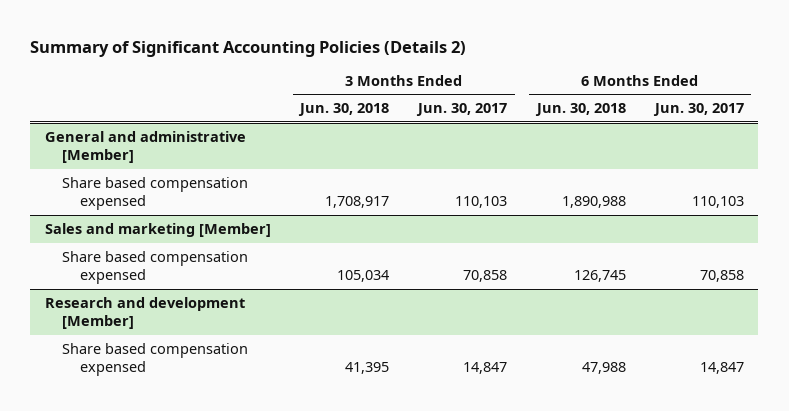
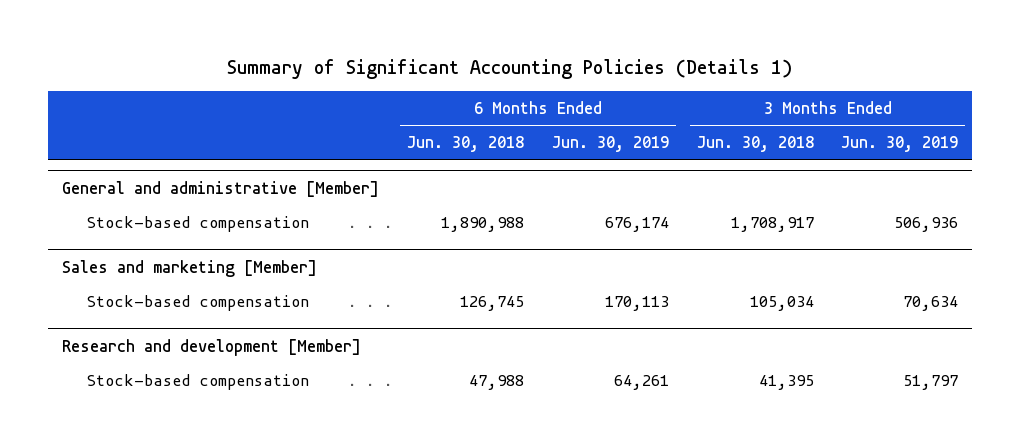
[30,40,467,57] Summary of Significant Accounting Policies (Details 2) -> [227,59,793,80] Summary of Significant Accounting Policies (Details 1)
[416,103,508,117] Jun. 30, 2017 -> none
[652,103,744,117] Jun. 30, 2017 -> none
none -> [551,135,669,152] Jun. 30, 2019
none -> [841,135,959,152] Jun. 30, 2019
[62,176,249,211] Share based compensation expensed -> [86,215,310,232] Stock-based compensation
[62,250,249,285] Share based compensation expensed -> [86,294,310,311] Stock-based compensation
[62,342,249,377] Share based compensation expensed -> [86,373,310,390] Stock-based compensation

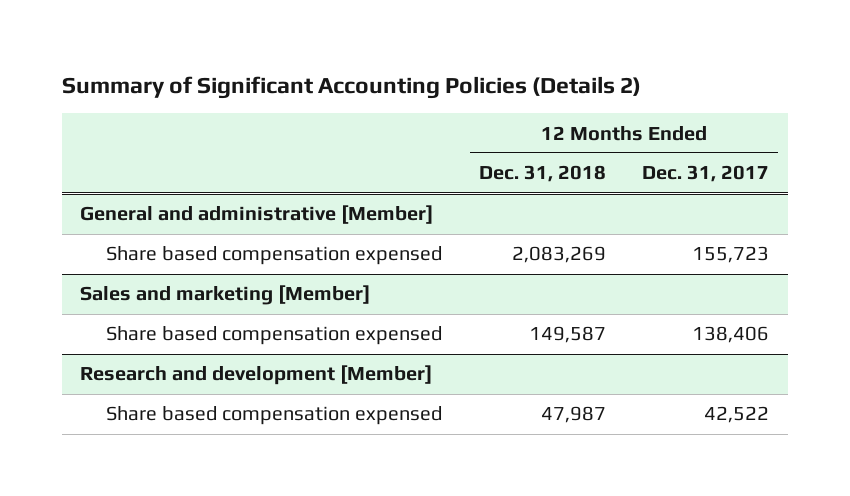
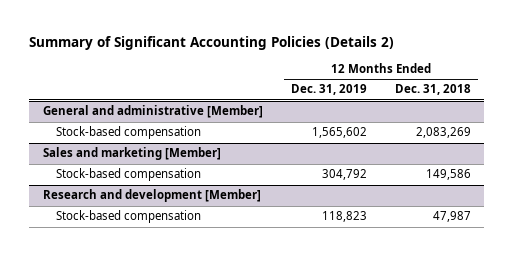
[642,165,770,183] Dec. 31, 2017 -> none
none -> [290,84,367,96] Dec. 31, 2019
[106,246,443,266] Share based compensation expensed -> [56,126,202,140] Stock-based compensation
[106,326,443,346] Share based compensation expensed -> [56,168,202,182] Stock-based compensation
[528,326,606,344] 149,587 -> [425,169,471,181] 149,586
[106,406,443,426] Share based compensation expensed -> [56,210,202,224] Stock-based compensation

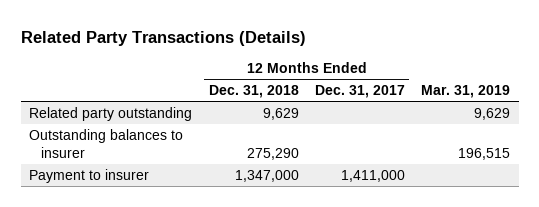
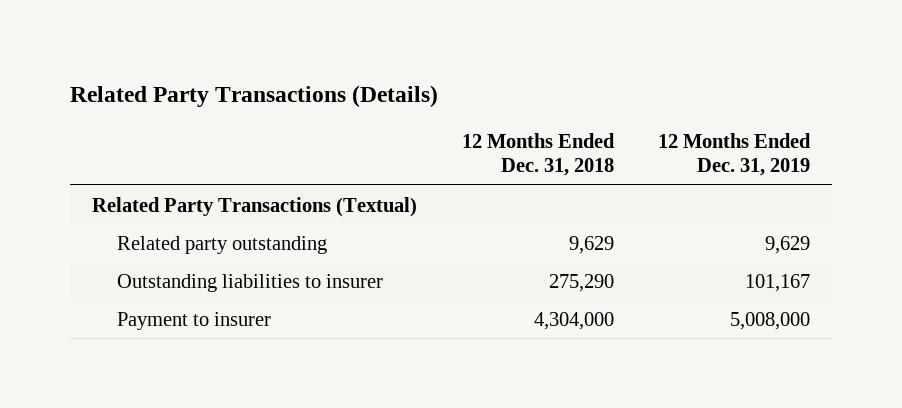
[314,85,405,99] Dec. 31, 2017 -> none
[421,85,511,99] Mar. 31, 2019 -> none
none -> [657,133,811,177] 12 Months Ended Dec. 31, 2019
none -> [92,196,418,217] Related Party Transactions (Textual)
[29,128,184,158] Outstanding balances to insurer -> [117,273,384,292] Outstanding liabilities to insurer
[234,169,299,182] 1,347,000 -> [533,311,614,330] 4,304,000

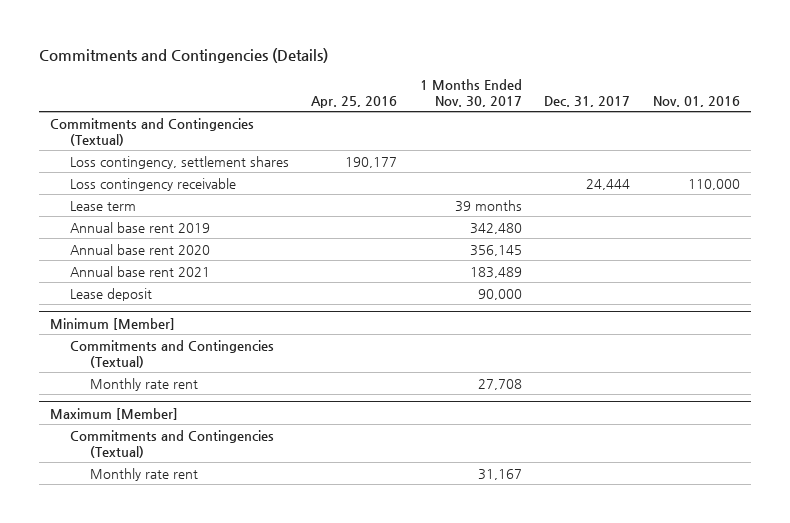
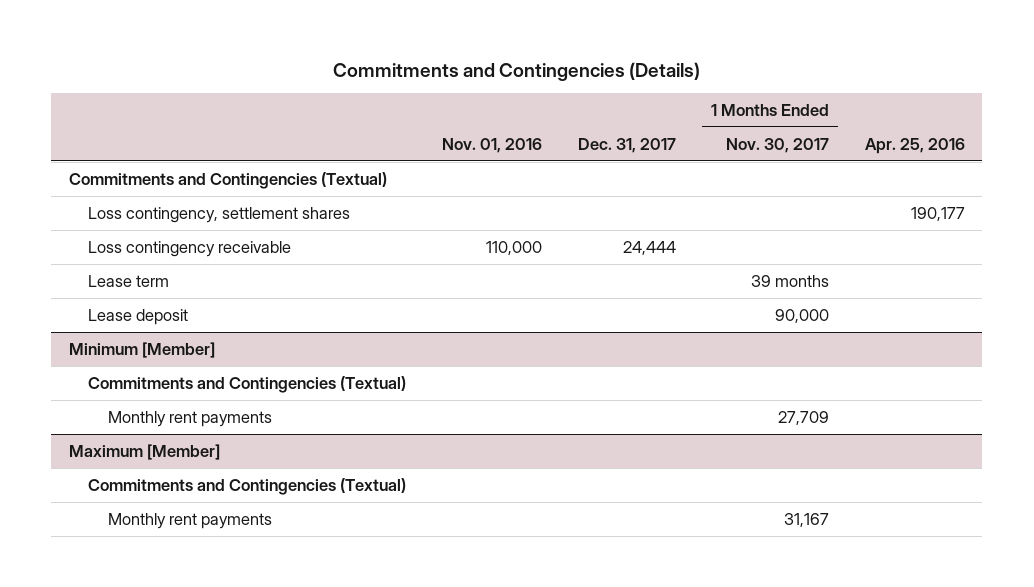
[70,221,211,233] Annual base rent 2019 -> none
[70,243,211,255] Annual base rent 2020 -> none
[70,265,211,277] Annual base rent 2021 -> none
[89,377,198,391] Monthly rate rent -> [107,410,272,427] Monthly rent payments
[477,378,522,390] 27,708 -> [778,410,830,425] 27,709
[89,467,198,481] Monthly rate rent -> [107,512,272,529] Monthly rent payments

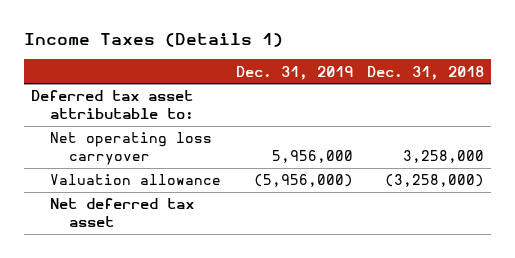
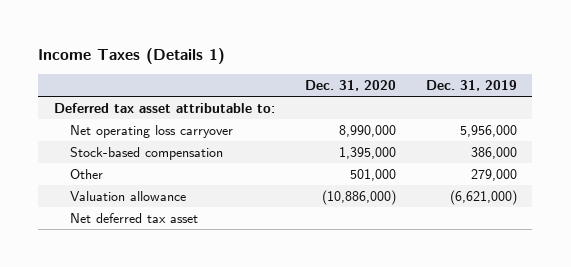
[367,65,485,80] Dec. 31, 2018 -> none
none -> [304,80,396,92] Dec. 31, 2020
none -> [70,147,224,161] Stock-based compensation
none -> [70,169,104,180] Other
[253,174,353,188] (5,956,000) -> [450,190,518,206] (6,621,000)

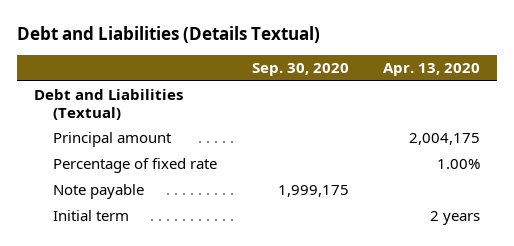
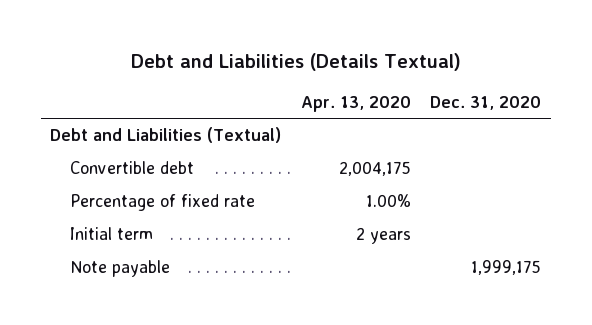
[251,63,349,77] Sep. 30, 2020 -> none
none -> [430,95,542,110] Dec. 31, 2020
[53,132,173,148] Principal amount -> [69,161,194,175] Convertible debt
[53,184,145,200] Note payable -> [69,260,170,278] Note payable

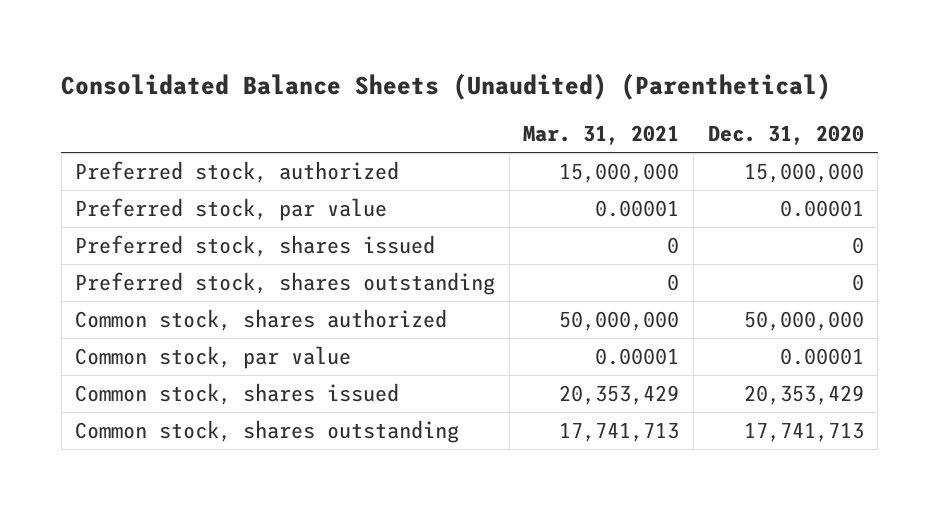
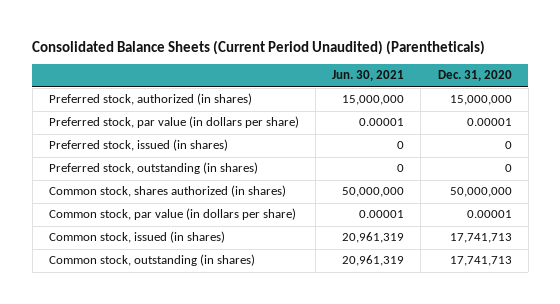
[61,73,832,101] Consolidated Balance Sheets (Unaudited) (Parenthetical) -> [32,39,486,55] Consolidated Balance Sheets (Current Period Unaudited) (Parentheticals)
[523,125,680,146] Mar. 31, 2021 -> none
none -> [332,70,405,82] Jun. 30, 2021
[75,160,400,183] Preferred stock, authorized -> [48,93,252,106] Preferred stock, authorized (in shares)
[75,197,388,221] Preferred stock, par value -> [48,116,299,129] Preferred stock, par value (in dollars per share)
[75,234,436,257] Preferred stock, shares issued -> [48,139,228,152] Preferred stock, issued (in shares)
[75,271,496,295] Preferred stock, shares outstanding -> [48,162,258,175] Preferred stock, outstanding (in shares)
[75,308,448,331] Common stock, shares authorized -> [48,185,286,198] Common stock, shares authorized (in shares)
[75,345,352,369] Common stock, par value -> [48,208,296,221] Common stock, par value (in dollars per share)
[75,382,400,405] Common stock, shares issued -> [48,231,225,244] Common stock, issued (in shares)
[743,384,864,405] 20,353,429 -> [449,233,512,244] 17,741,713
[75,419,460,443] Common stock, shares outstanding -> [48,254,255,267] Common stock, outstanding (in shares)

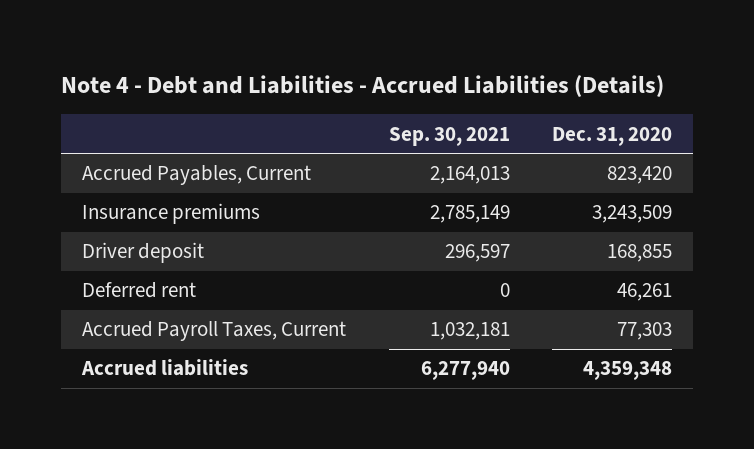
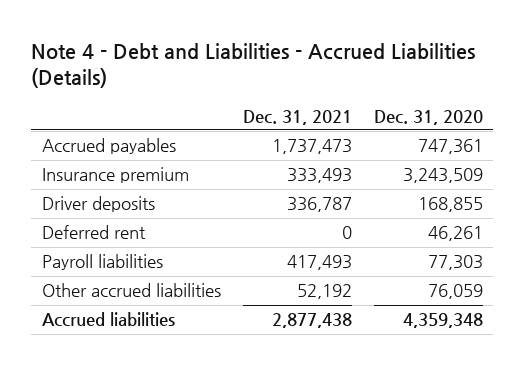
[388,126,510,146] Sep. 30, 2021 -> none
none -> [242,109,352,125] Dec. 31, 2021
[82,165,312,186] Accrued Payables, Current -> [42,138,177,155] Accrued payables
[607,166,673,185] 823,420 -> [417,139,483,155] 747,361
[82,203,261,225] Insurance premiums -> [42,167,190,184] Insurance premium
[82,242,205,264] Driver deposit -> [42,196,156,213] Driver deposits
[82,321,347,342] Accrued Payroll Taxes, Current -> [42,254,164,271] Payroll liabilities
none -> [42,283,222,298] Other accrued liabilities

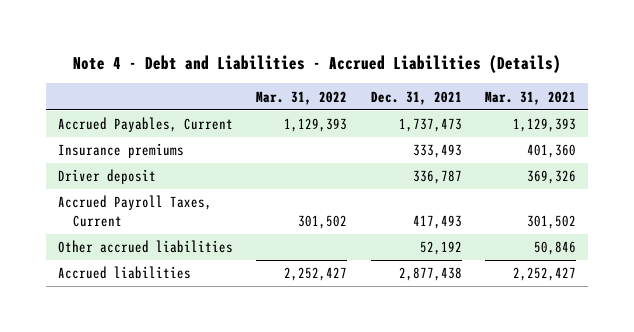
[373,109,483,125] Dec. 31, 2020 -> none
none -> [256,90,348,105] Mar. 31, 2022
none -> [485,90,577,105] Mar. 31, 2021
[42,225,147,240] Deferred rent -> none
[42,138,177,155] Accrued payables -> [57,117,233,133] Accrued Payables, Current
[42,167,190,184] Insurance premium -> [57,143,184,159] Insurance premiums
[42,196,156,213] Driver deposits -> [57,169,156,185] Driver deposit
[42,254,164,271] Payroll liabilities -> [57,195,212,227] Accrued Payroll Taxes, Current

